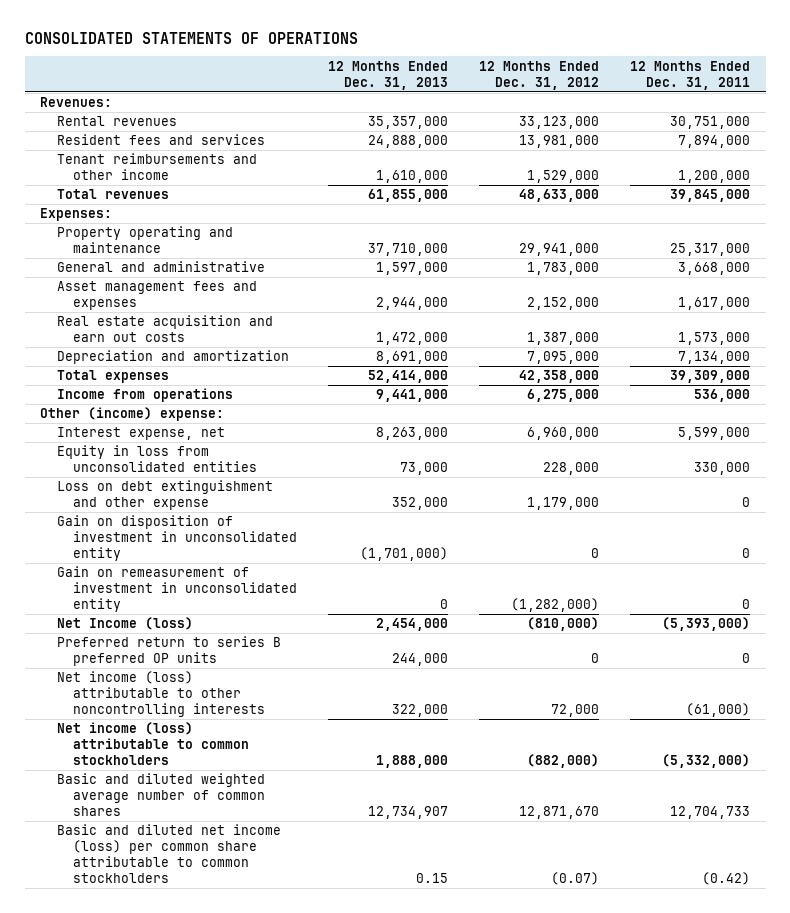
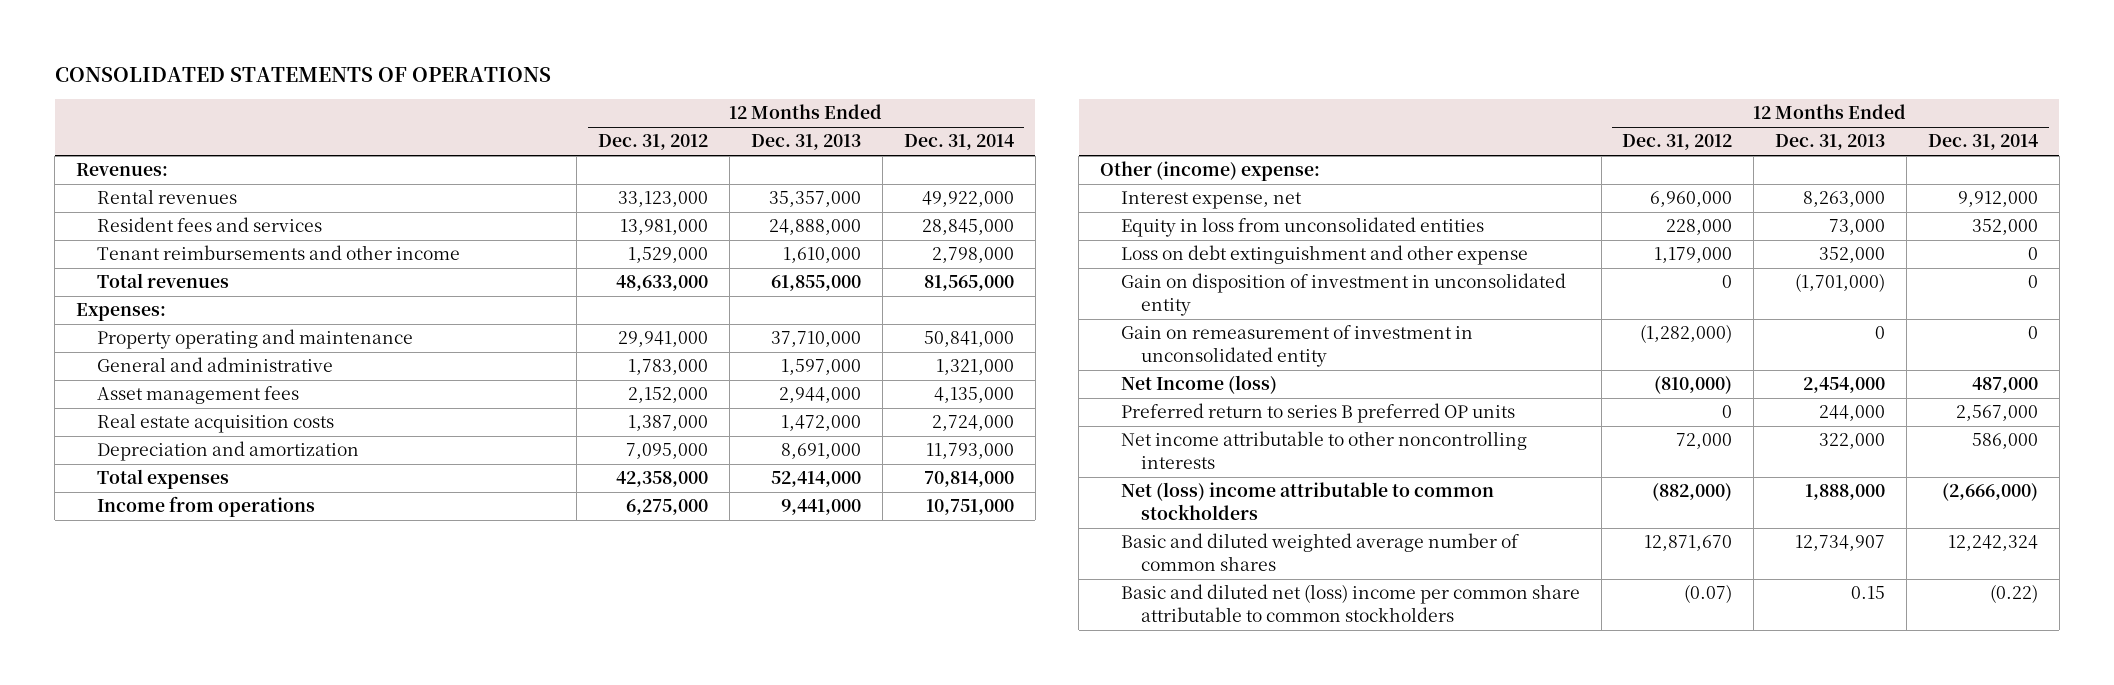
[630,60,751,90] 12 Months Ended Dec. 31, 2011 -> none
none -> [903,134,1014,151] Dec. 31, 2014
[56,281,257,311] Asset management fees and expenses -> [96,386,299,405] Asset management fees
[56,315,273,343] Real estate acquisition and earn out costs -> [96,413,334,434] Real estate acquisition costs
[56,671,266,718] Net income (loss) attributable to other noncontrolling interests -> [1120,431,1527,469] Net income attributable to other noncontrolling interests
[56,722,250,766] Net income (loss) attributable to common stockholders -> [1120,482,1494,520] Net (loss) income attributable to common stockholders
[56,824,281,884] Basic and diluted net income (loss) per common share attributable to common stockholders -> [1120,584,1580,622] Basic and diluted net (loss) income per common share attributable to common stockholders

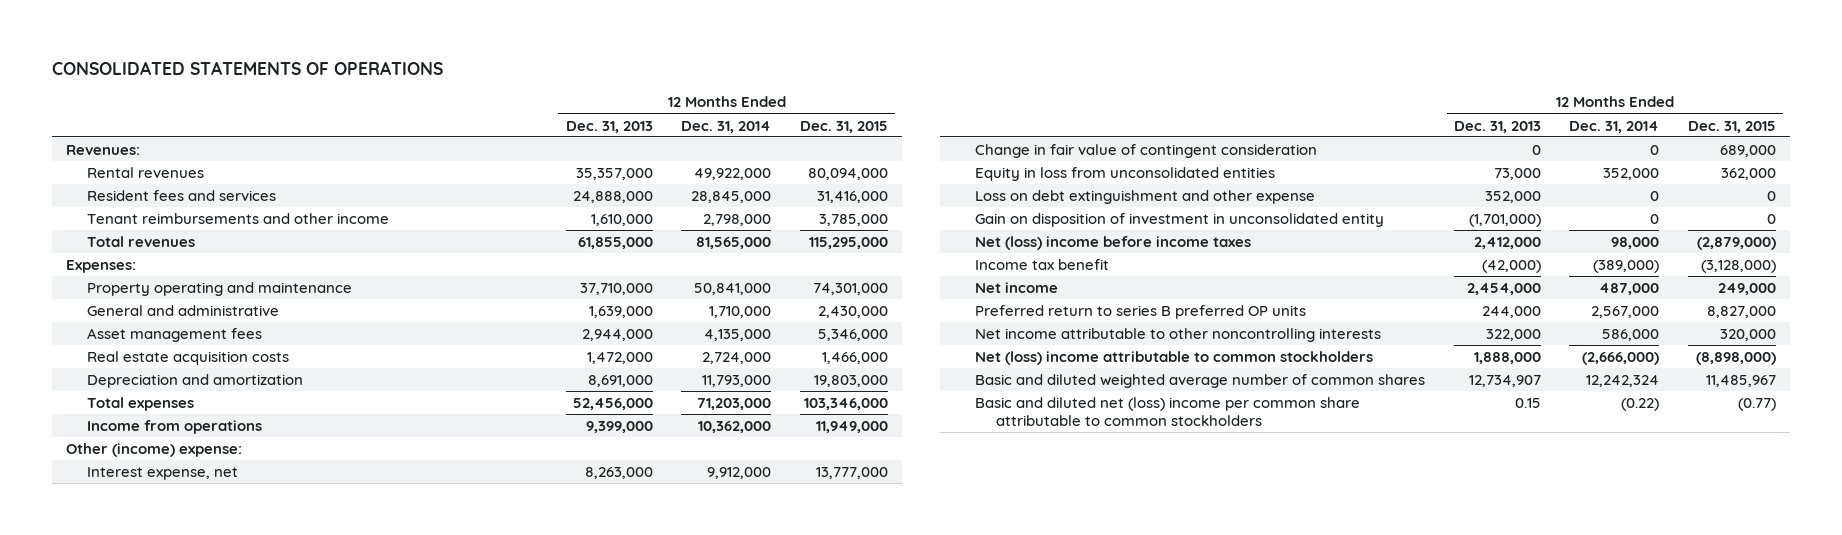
[598,134,709,151] Dec. 31, 2012 -> none
none -> [799,120,888,133] Dec. 31, 2015
[781,359,862,376] 1,597,000 -> [588,305,653,318] 1,639,000
[935,359,1014,376] 1,321,000 -> [709,305,772,318] 1,710,000
[771,471,862,488] 52,414,000 -> [572,397,653,410] 52,456,000
[923,471,1014,488] 70,814,000 -> [697,397,772,410] 71,203,000
[781,499,862,516] 9,441,000 -> [585,420,653,433] 9,399,000
[925,499,1014,516] 10,751,000 -> [698,420,772,433] 10,362,000
none -> [975,143,1318,158] Change in fair value of contingent consideration
[1120,325,1473,367] Gain on remeasurement of investment in unconsolidated entity -> none
none -> [975,235,1252,250] Net (loss) income before income taxes
none -> [975,258,1110,270] Income tax benefit
[1120,375,1277,395] Net Income (loss) -> [975,281,1059,293] Net income

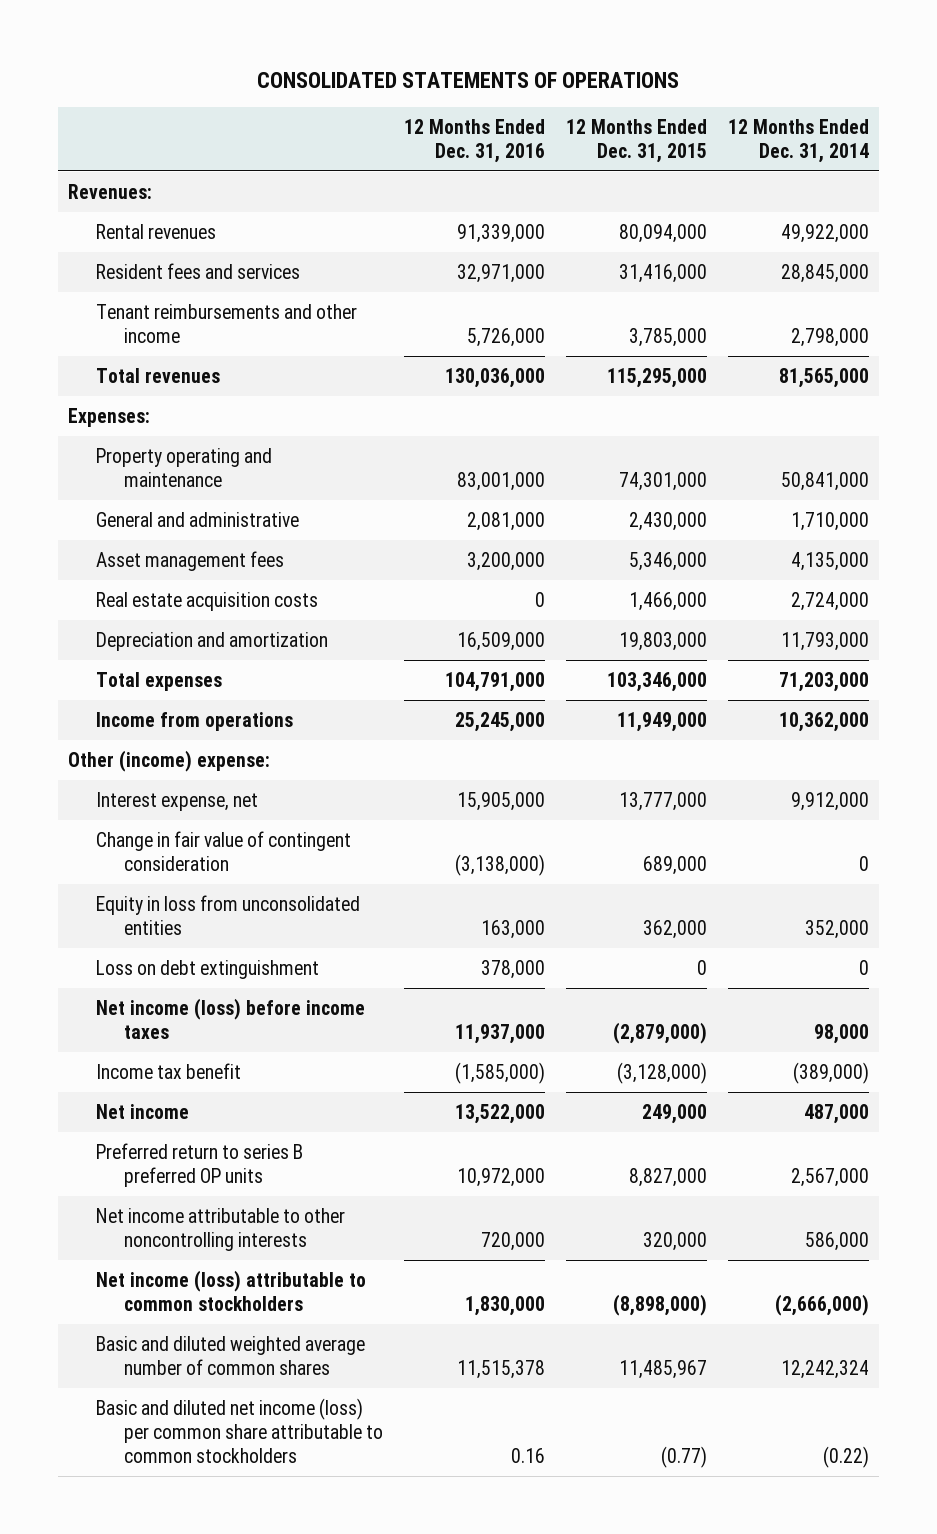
[565,120,653,133] Dec. 31, 2013 -> none
none -> [403,118,545,163] 12 Months Ended Dec. 31, 2016
[975,212,1385,227] Gain on disposition of investment in unconsolidated entity -> none
[975,189,1316,204] Loss on debt extinguishment and other expense -> [96,959,320,979] Loss on debt extinguishment
[975,235,1252,250] Net (loss) income before income taxes -> [96,997,366,1039] Net income (loss) before income taxes
[975,350,1374,365] Net (loss) income attributable to common stockholders -> [96,1269,367,1311] Net income (loss) attributable to common stockholders
[975,396,1361,426] Basic and diluted net (loss) income per common share attributable to common stockholders -> [96,1397,384,1464] Basic and diluted net income (loss) per common share attributable to common stockholders

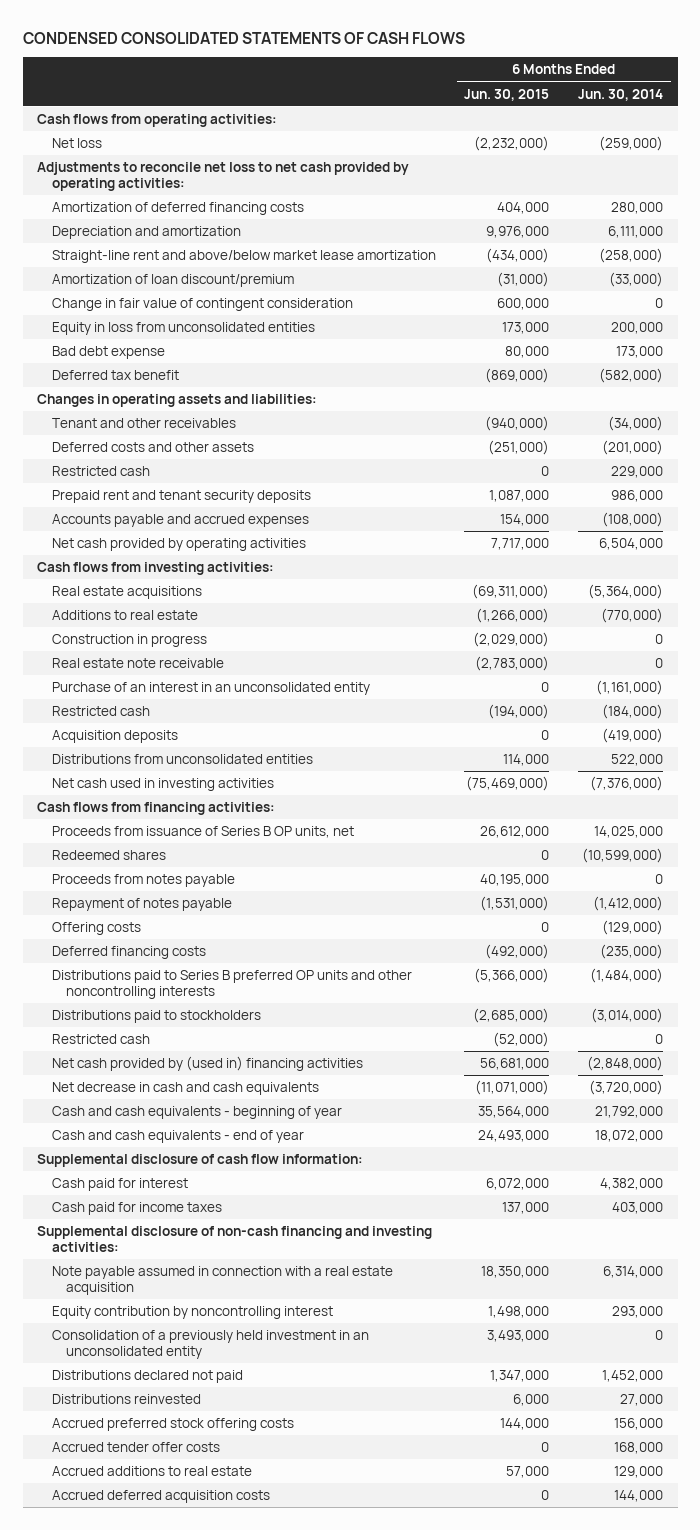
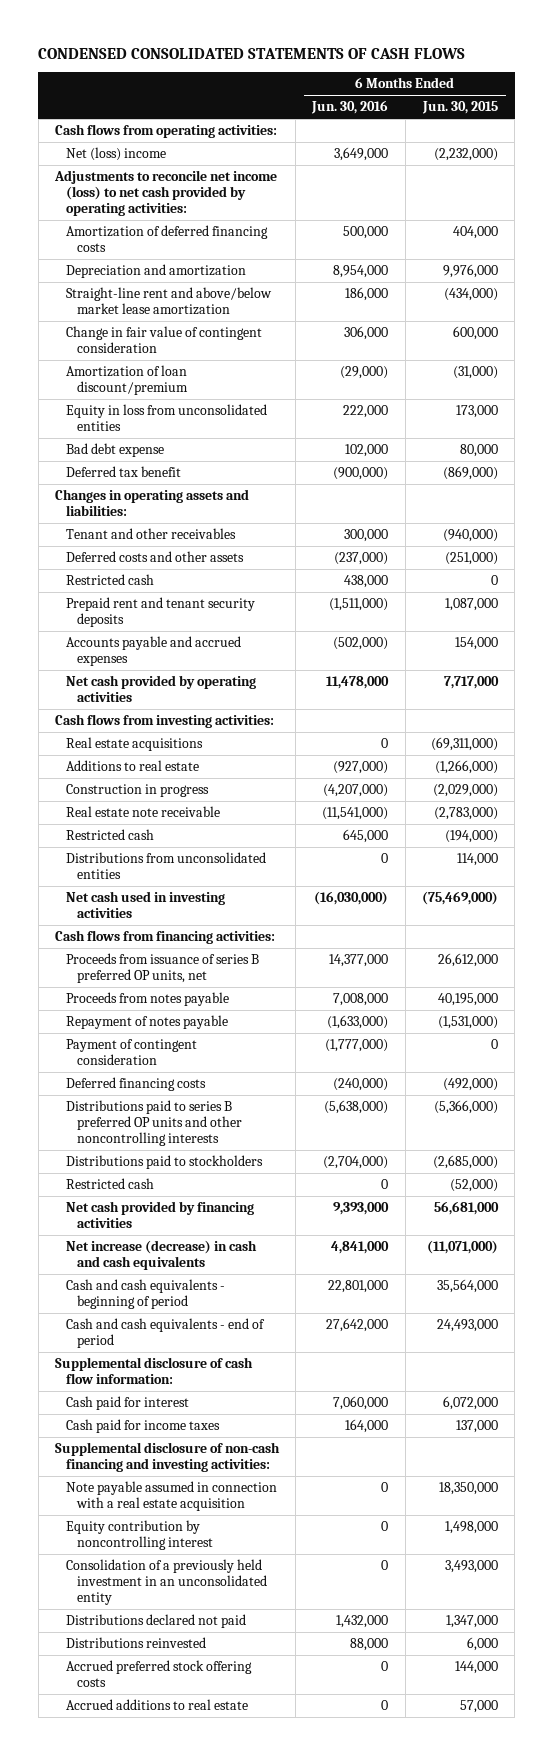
[578,88,664,101] Jun. 30, 2014 -> none
none -> [311,100,389,115] Jun. 30, 2016
[51,138,102,149] Net loss -> [65,146,166,161] Net (loss) income
[37,162,410,191] Adjustments to reconcile net loss to net cash provided by operating activities: -> [53,169,277,217] Adjustments to reconcile net income (loss) to net cash provided by operating activities:
[51,274,294,288] Amortization of loan discount/premium -> [65,364,188,396] Amortization of loan discount/premium
[51,682,370,696] Purchase of an interest in an unconsolidated entity -> none
[51,730,178,744] Acquisition deposits -> none
[51,850,166,861] Redeemed shares -> none
[51,826,354,839] Proceeds from issuance of Series B OP units, net -> [65,952,259,984] Proceeds from issuance of series B preferred OP units, net
[51,922,141,936] Offering costs -> none
none -> [65,1038,197,1066] Payment of contingent consideration
[51,970,412,999] Distributions paid to Series B preferred OP units and other noncontrolling interests -> [65,1099,242,1147] Distributions paid to series B preferred OP units and other noncontrolling interests
[51,1056,363,1072] Net cash provided by (used in) financing activities -> [65,1200,254,1229] Net cash provided by financing activities
[51,1082,319,1096] Net decrease in cash and cash equivalents -> [65,1239,257,1271] Net increase (decrease) in cash and cash equivalents
[51,1106,342,1120] Cash and cash equivalents - beginning of year -> [65,1278,225,1310] Cash and cash equivalents - beginning of period
[51,1130,304,1144] Cash and cash equivalents - end of year -> [65,1317,265,1349] Cash and cash equivalents - end of period
[51,1442,220,1453] Accrued tender offer costs -> none
[51,1490,270,1504] Accrued deferred acquisition costs -> none

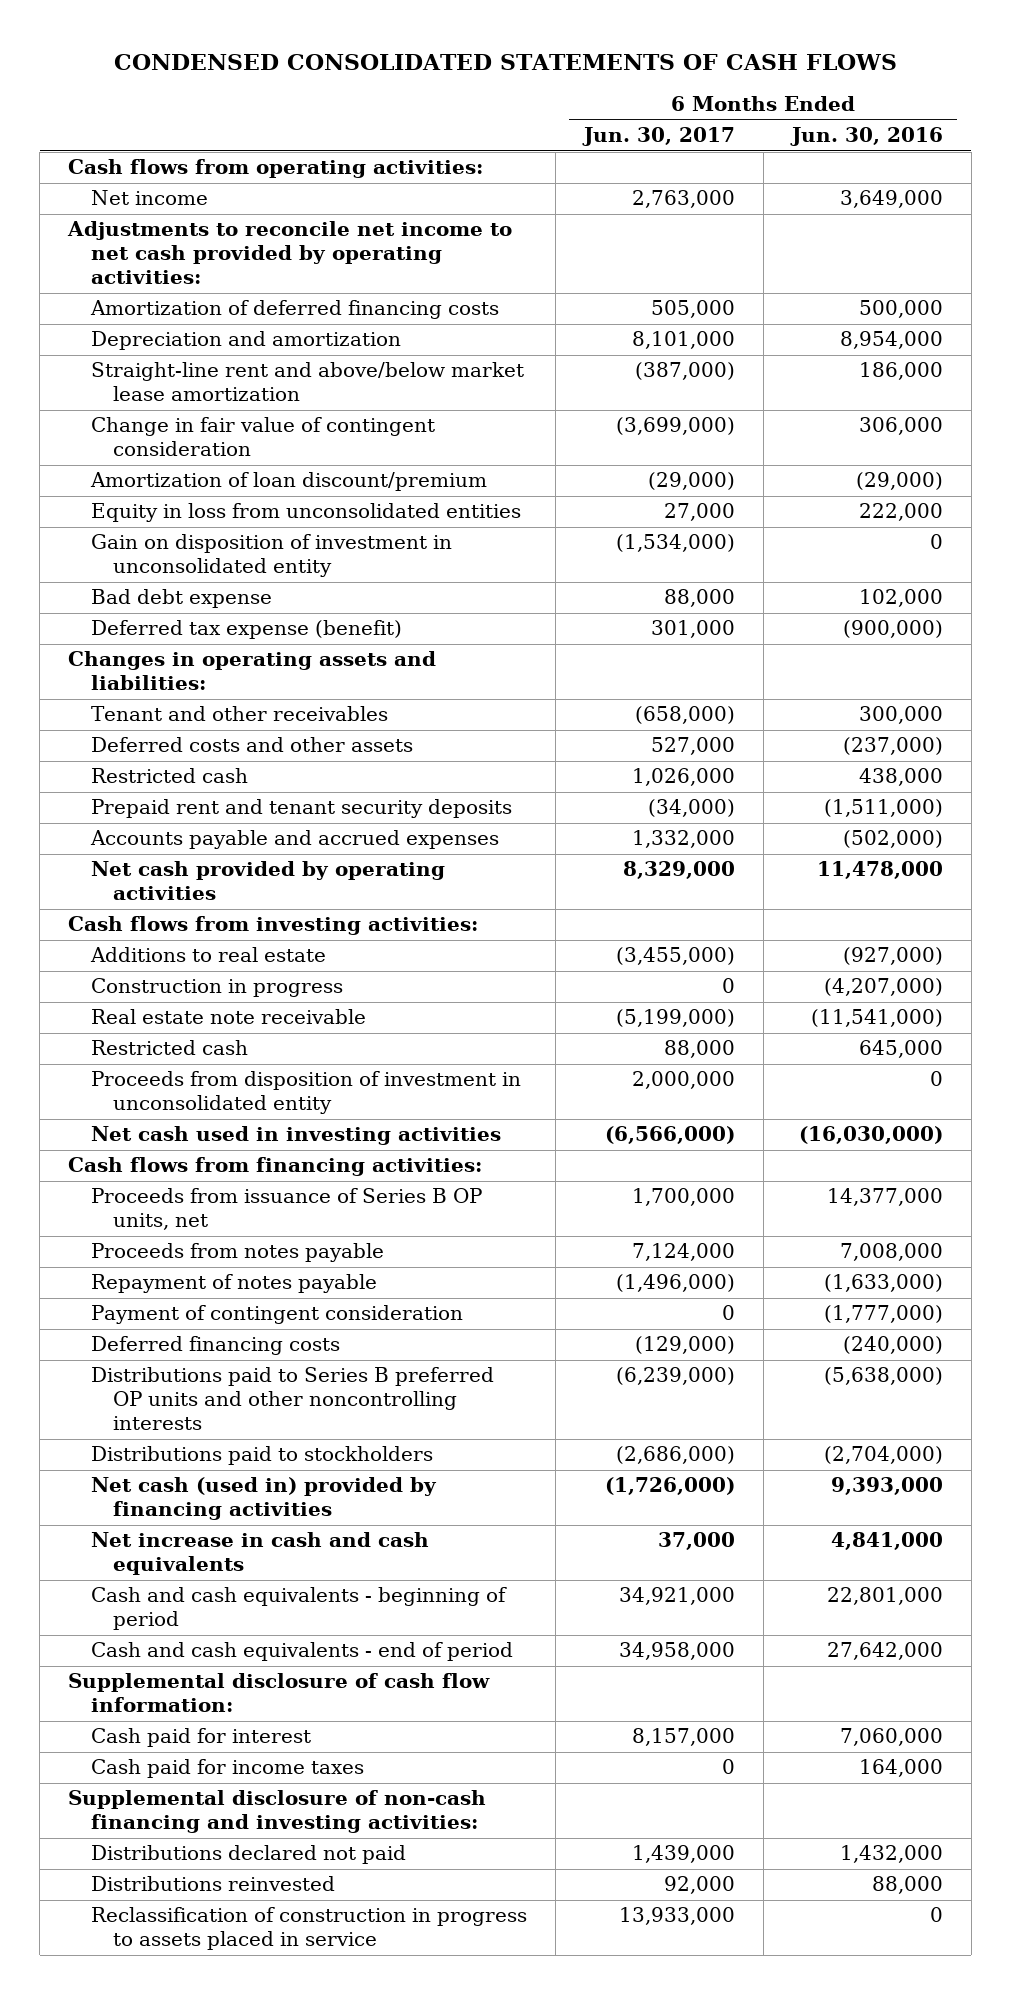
[422,101,499,115] Jun. 30, 2015 -> none
none -> [581,127,735,147] Jun. 30, 2017
[65,146,166,161] Net (loss) income -> [90,190,208,206] Net income
[53,169,277,217] Adjustments to reconcile net income (loss) to net cash provided by operating activities: -> [67,221,513,285] Adjustments to reconcile net income to net cash provided by operating activities:
none -> [90,534,452,578] Gain on disposition of investment in unconsolidated entity
[65,465,181,477] Deferred tax benefit -> [90,620,402,640] Deferred tax expense (benefit)
[65,736,203,751] Real estate acquisitions -> none
[65,851,266,880] Distributions from unconsolidated entities -> none
none -> [90,1071,521,1115] Proceeds from disposition of investment in unconsolidated entity
[65,952,259,984] Proceeds from issuance of series B preferred OP units, net -> [90,1188,482,1231] Proceeds from issuance of Series B OP units, net
[65,1099,242,1147] Distributions paid to series B preferred OP units and other noncontrolling interests -> [90,1367,494,1431] Distributions paid to Series B preferred OP units and other noncontrolling interests
[65,1177,154,1189] Restricted cash -> none
[65,1200,254,1229] Net cash provided by financing activities -> [90,1477,437,1521] Net cash (used in) provided by financing activities
[65,1239,257,1271] Net increase (decrease) in cash and cash equivalents -> [90,1532,429,1576] Net increase in cash and cash equivalents
[65,1480,277,1512] Note payable assumed in connection with a real estate acquisition -> none
[65,1519,213,1551] Equity contribution by noncontrolling interest -> none
[65,1558,267,1606] Consolidation of a previously held investment in an unconsolidated entity -> none
[65,1659,252,1688] Accrued preferred stock offering costs -> none
[65,1698,248,1710] Accrued additions to real estate -> none
none -> [90,1907,527,1951] Reclassification of construction in progress to assets placed in service

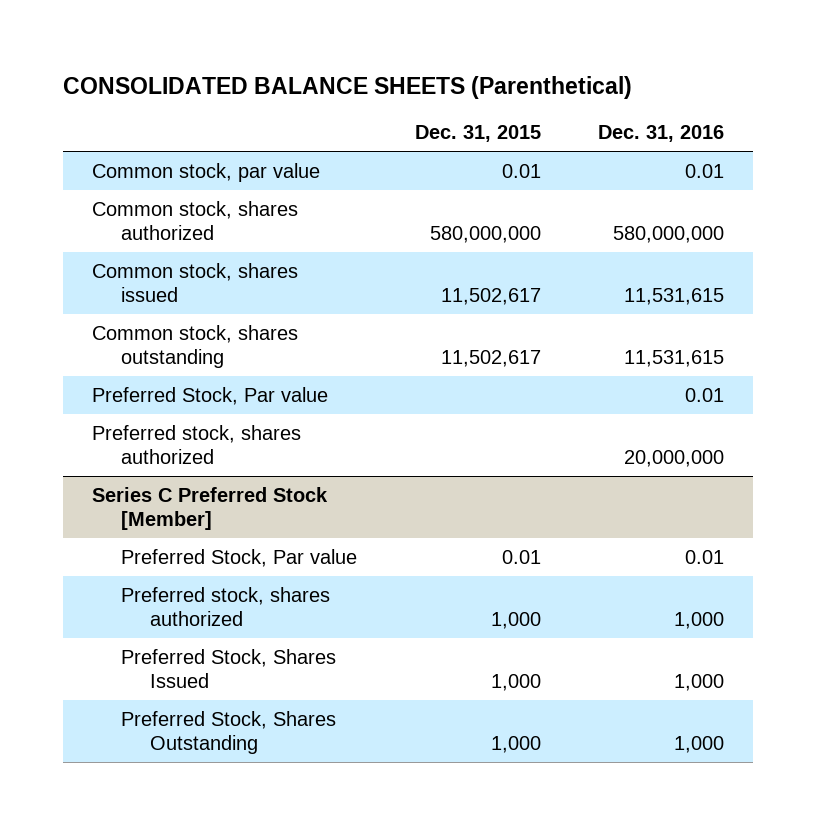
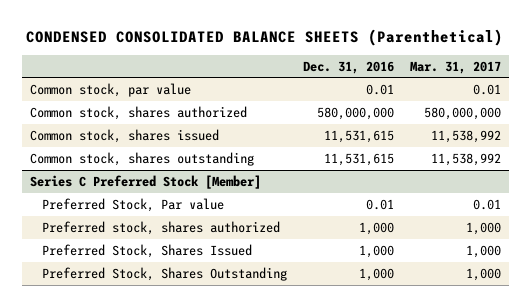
[62,75,632,99] CONSOLIDATED BALANCE SHEETS (Parenthetical) -> [26,28,504,46] CONDENSED CONSOLIDATED BALANCE SHEETS (Parenthetical)
[414,125,541,143] Dec. 31, 2015 -> none
none -> [409,60,501,74] Mar. 31, 2017
[91,386,328,405] Preferred Stock, Par value -> none
[91,424,301,465] Preferred stock, shares authorized -> none

